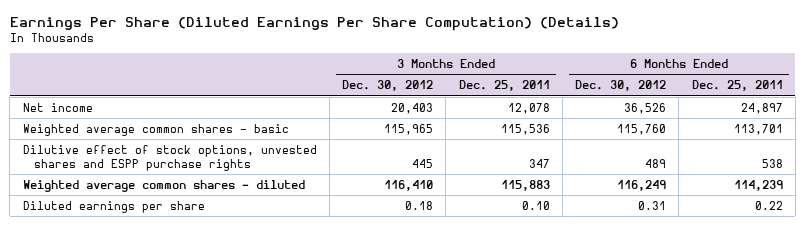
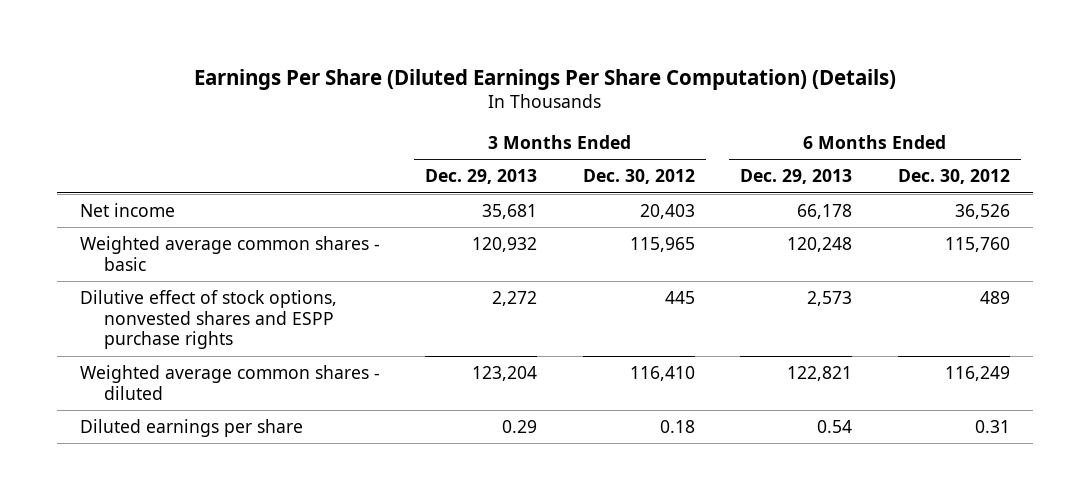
[458,80,550,92] Dec. 25, 2011 -> none
[691,80,783,92] Dec. 25, 2011 -> none
none -> [425,169,538,185] Dec. 29, 2013
none -> [740,169,853,185] Dec. 29, 2013
[22,144,317,171] Dilutive effect of stock options, unvested shares and ESPP purchase rights -> [79,290,337,350] Dilutive effect of stock options, nonvested shares and ESPP purchase rights

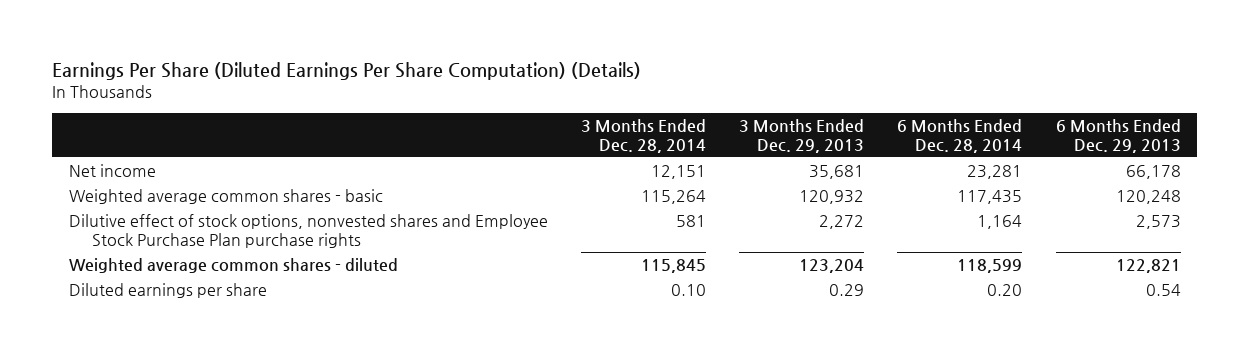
[582,169,695,185] Dec. 30, 2012 -> none
[897,169,1010,185] Dec. 30, 2012 -> none
none -> [580,118,706,154] 3 Months Ended Dec. 28, 2014
none -> [897,118,1023,154] 6 Months Ended Dec. 28, 2014
[79,290,337,350] Dilutive effect of stock options, nonvested shares and ESPP purchase rights -> [68,213,548,248] Dilutive effect of stock options, nonvested shares and Employee Stock Purchase Plan purchase rights

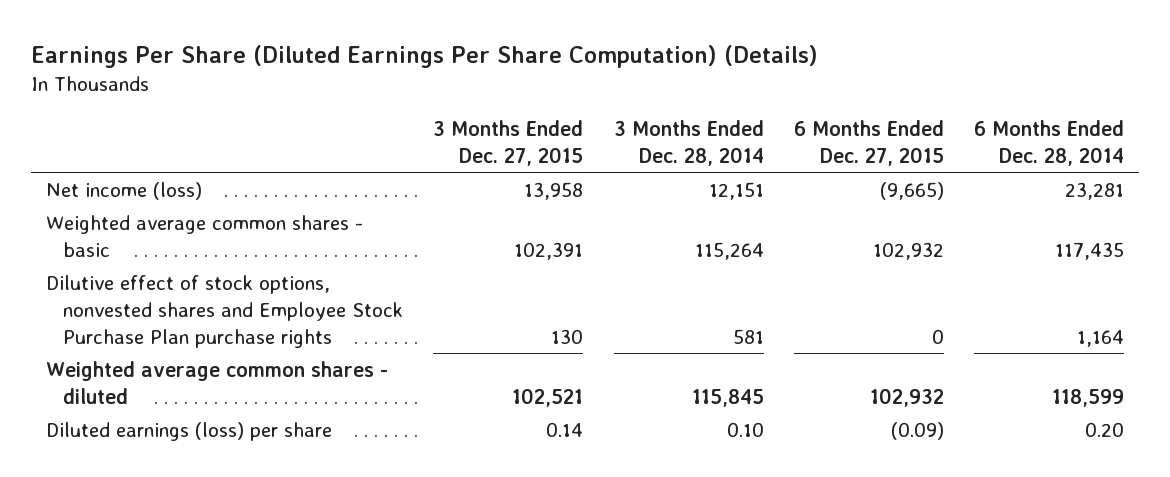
[739,118,865,154] 3 Months Ended Dec. 29, 2013 -> none
[1055,118,1181,154] 6 Months Ended Dec. 29, 2013 -> none
none -> [433,119,584,166] 3 Months Ended Dec. 27, 2015
none -> [793,119,944,166] 6 Months Ended Dec. 27, 2015
[68,163,156,177] Net income -> [45,181,202,200] Net income (loss)
[68,282,267,298] Diluted earnings per share -> [45,421,332,441] Diluted earnings (loss) per share

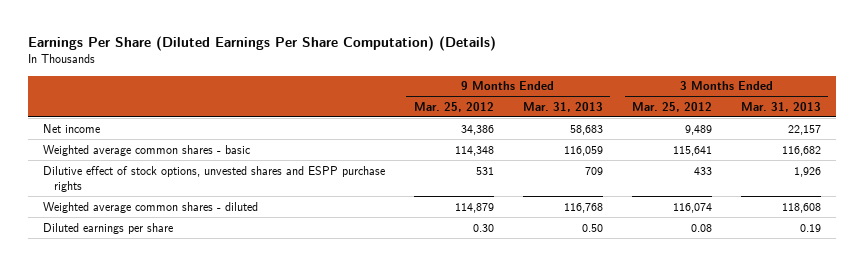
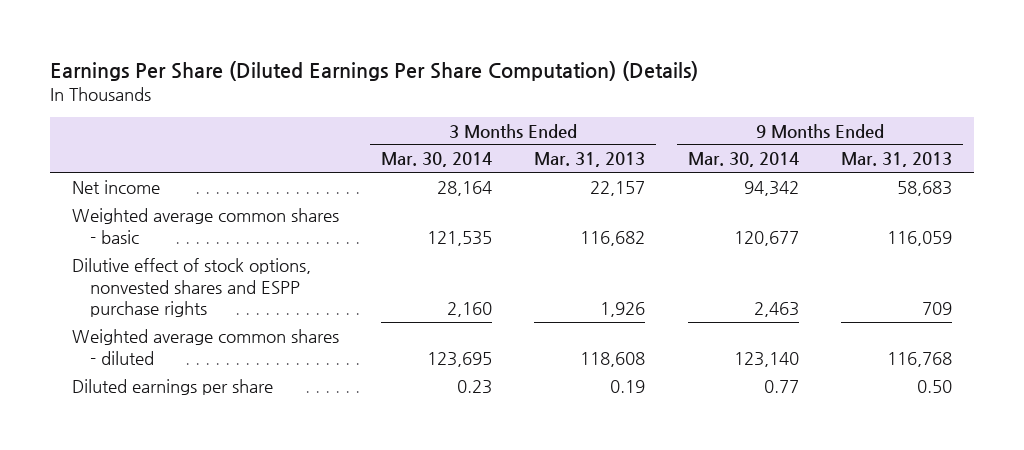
[413,101,494,112] Mar. 25, 2012 -> none
[631,101,712,112] Mar. 25, 2012 -> none
none -> [381,152,493,168] Mar. 30, 2014
none -> [687,152,799,168] Mar. 30, 2014
[42,165,385,192] Dilutive effect of stock options, unvested shares and ESPP purchase rights -> [71,257,311,318] Dilutive effect of stock options, nonvested shares and ESPP purchase rights

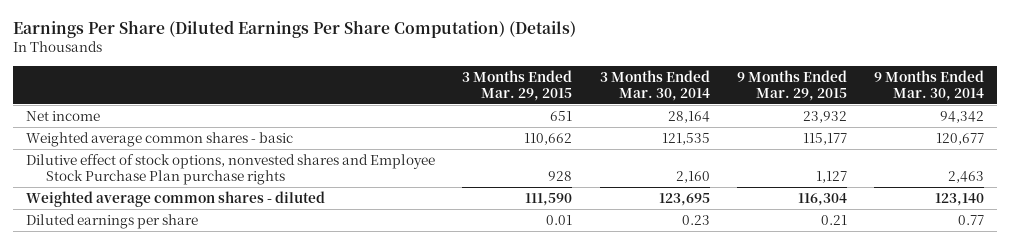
[534,152,646,168] Mar. 31, 2013 -> none
[841,152,953,168] Mar. 31, 2013 -> none
none -> [462,69,573,101] 3 Months Ended Mar. 29, 2015
none -> [736,69,847,101] 9 Months Ended Mar. 29, 2015
[71,257,311,318] Dilutive effect of stock options, nonvested shares and ESPP purchase rights -> [26,154,436,185] Dilutive effect of stock options, nonvested shares and Employee Stock Purchase Plan purchase rights

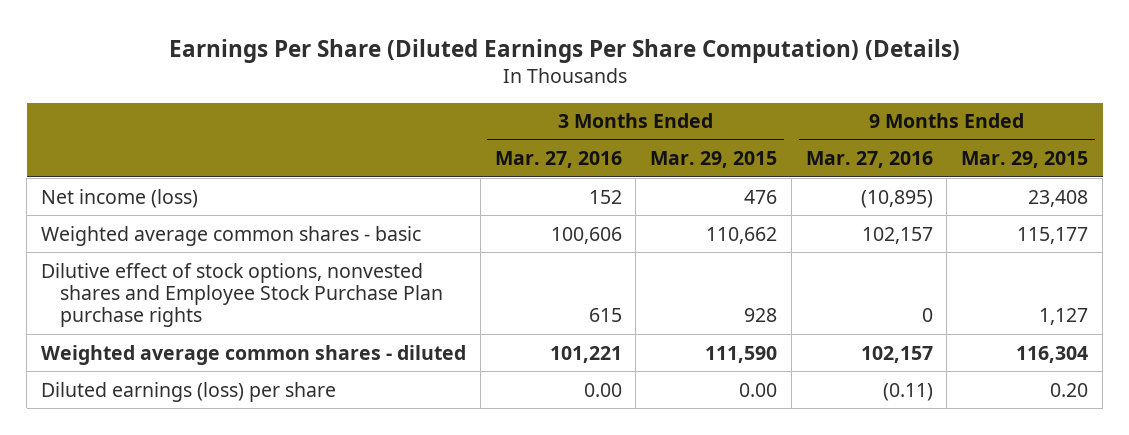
[599,69,710,101] 3 Months Ended Mar. 30, 2014 -> none
[873,69,984,101] 9 Months Ended Mar. 30, 2014 -> none
none -> [494,151,622,169] Mar. 27, 2016
none -> [805,151,933,169] Mar. 27, 2016
[26,111,101,122] Net income -> [41,188,199,208] Net income (loss)
[550,111,573,122] 651 -> [744,189,778,204] 476
[802,111,847,124] 23,932 -> [1028,189,1089,207] 23,408
[26,214,199,230] Diluted earnings per share -> [41,381,337,402] Diluted earnings (loss) per share
[546,215,573,226] 0.01 -> [739,382,778,397] 0.00
[820,215,847,226] 0.21 -> [1050,382,1089,397] 0.20

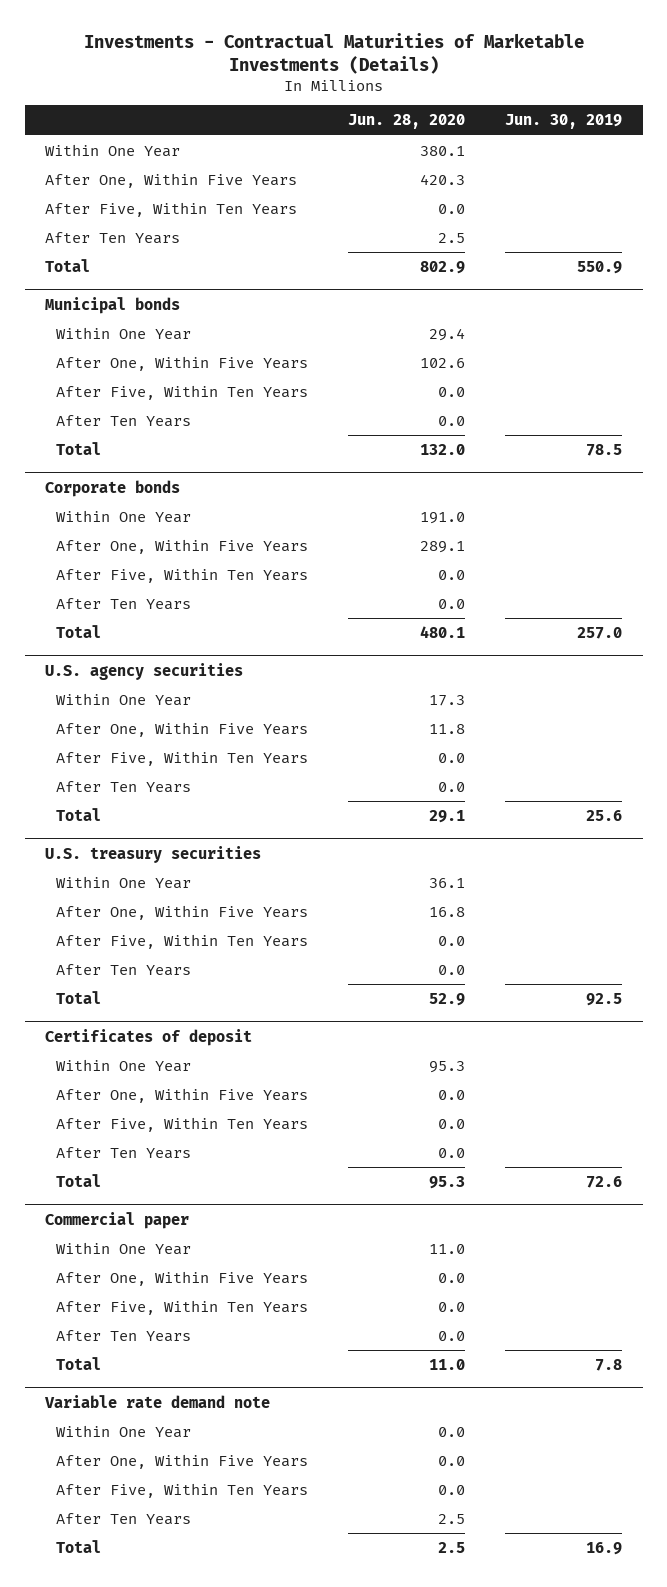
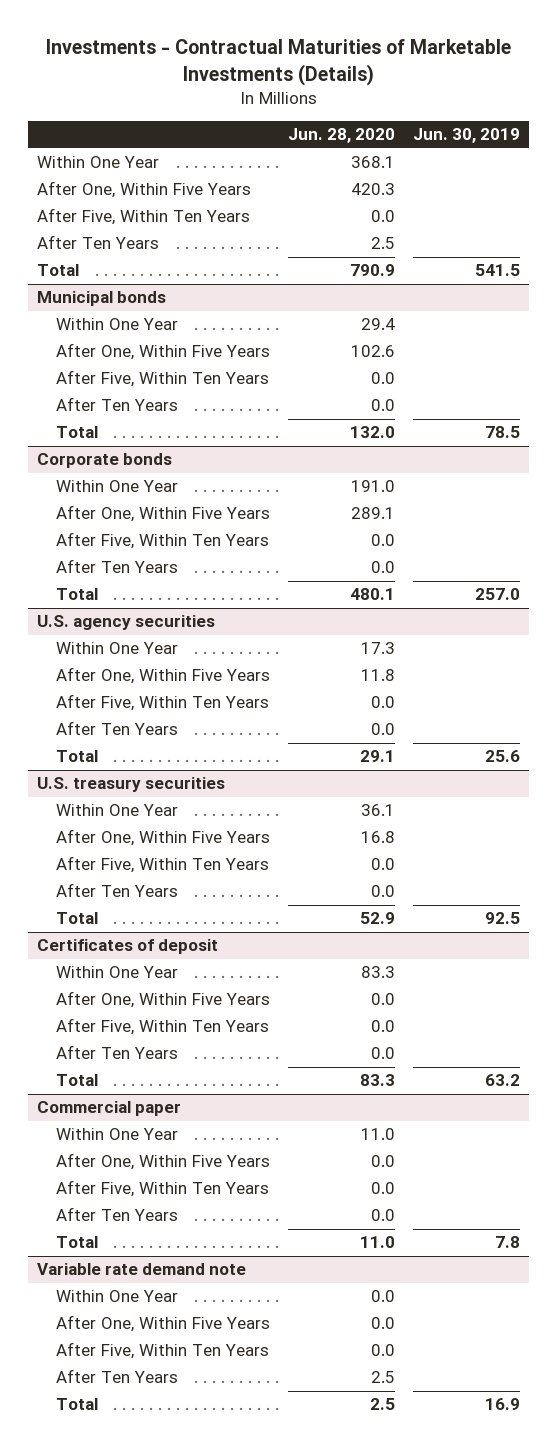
[420,145,466,156] 380.1 -> [351,156,396,169] 368.1
[420,260,466,274] 802.9 -> [350,264,396,277] 790.9
[577,260,623,274] 550.9 -> [475,264,521,277] 541.5
[429,1060,466,1073] 95.3 -> [361,966,396,979] 83.3
[429,1175,466,1189] 95.3 -> [360,1074,396,1087] 83.3
[586,1175,623,1188] 72.6 -> [485,1074,521,1087] 63.2

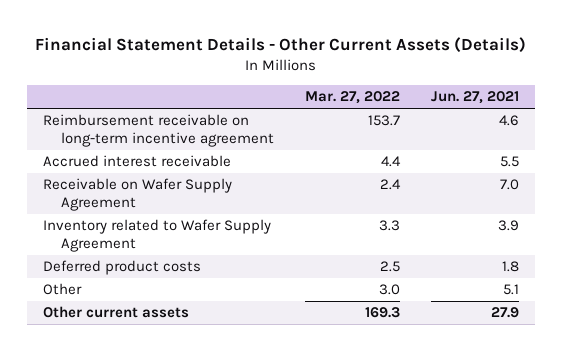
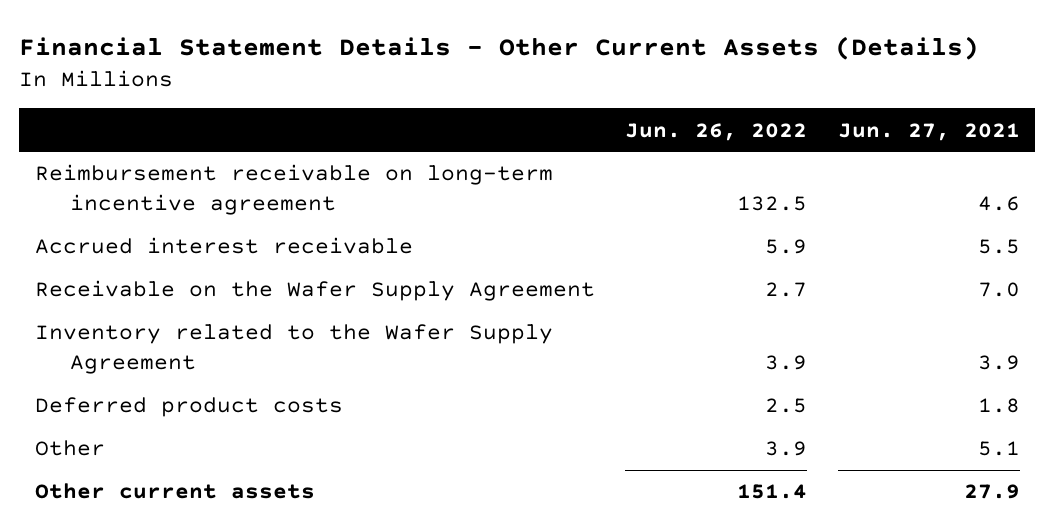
[304,91,400,105] Mar. 27, 2022 -> none
none -> [625,122,808,141] Jun. 26, 2022
[43,178,233,212] Receivable on Wafer Supply Agreement -> [34,280,595,302] Receivable on the Wafer Supply Agreement
[43,219,272,253] Inventory related to Wafer Supply Agreement -> [34,324,553,374] Inventory related to the Wafer Supply Agreement

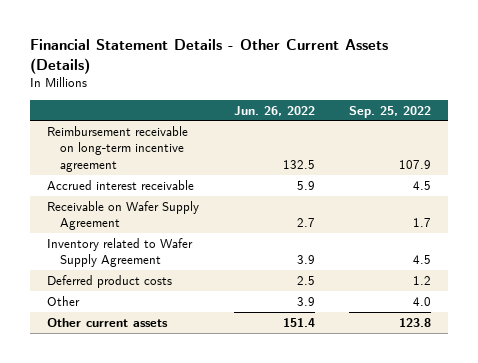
[837,122,1020,141] Jun. 27, 2021 -> none
none -> [348,105,431,118] Sep. 25, 2022
[34,280,595,302] Receivable on the Wafer Supply Agreement -> [47,200,200,231] Receivable on Wafer Supply Agreement
[34,324,553,374] Inventory related to the Wafer Supply Agreement -> [47,237,194,268] Inventory related to Wafer Supply Agreement

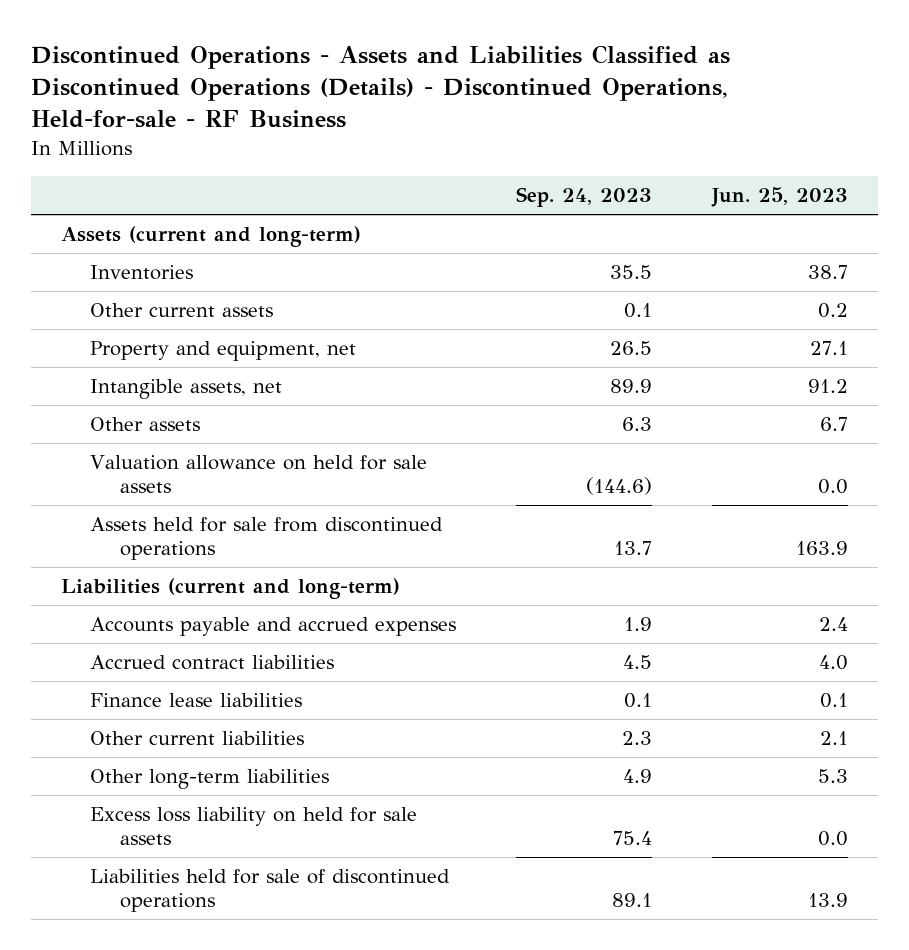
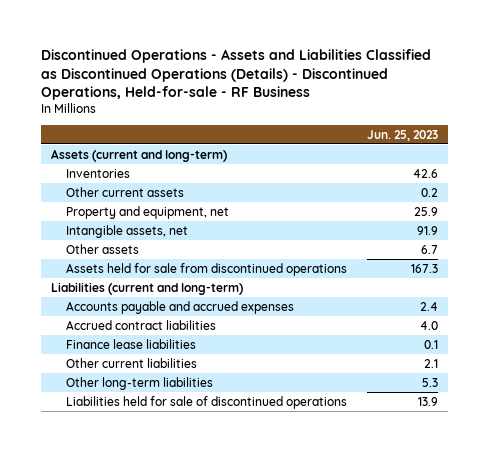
[516,187,653,208] Sep. 24, 2023 -> none
[808,265,849,280] 38.7 -> [412,168,438,178] 42.6
[810,341,849,356] 27.1 -> [413,206,438,216] 25.9
[808,379,849,394] 91.2 -> [416,225,438,235] 91.9
[90,455,428,494] Valuation allowance on held for sale assets -> none
[796,541,849,556] 163.9 -> [410,263,438,273] 167.3
[90,807,418,846] Excess loss liability on held for sale assets -> none

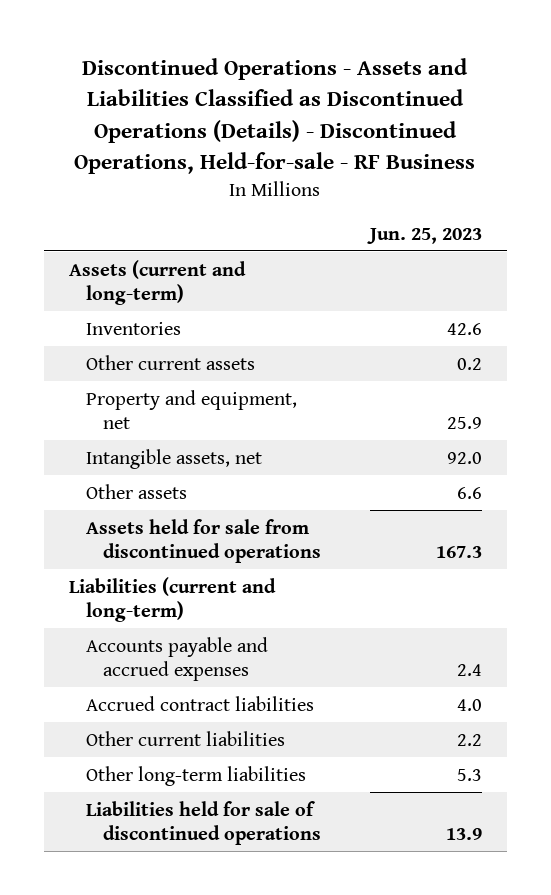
[416,225,438,235] 91.9 -> [447,451,483,464] 92.0
[420,244,438,254] 6.7 -> [457,486,483,499] 6.6
[65,338,196,349] Finance lease liabilities -> none
[423,358,438,368] 2.1 -> [457,733,483,746] 2.2

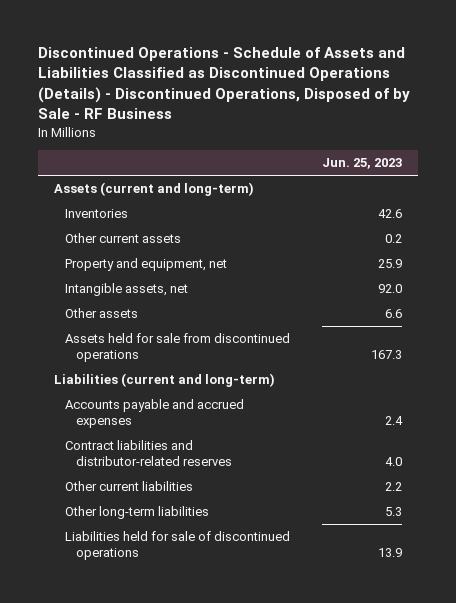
[74,58,476,174] Discontinued Operations - Assets and Liabilities Classified as Discontinued Operations (Details) - Discontinued Operations, Held-for-sale - RF Business -> [37,47,410,120] Discontinued Operations - Schedule of Assets and Liabilities Classified as Discontinued Operations (Details) - Discontinued Operations, Disposed of by Sale - RF Business
[85,695,314,711] Accrued contract liabilities -> none
none -> [64,440,232,466] Contract liabilities and distributor-related reserves

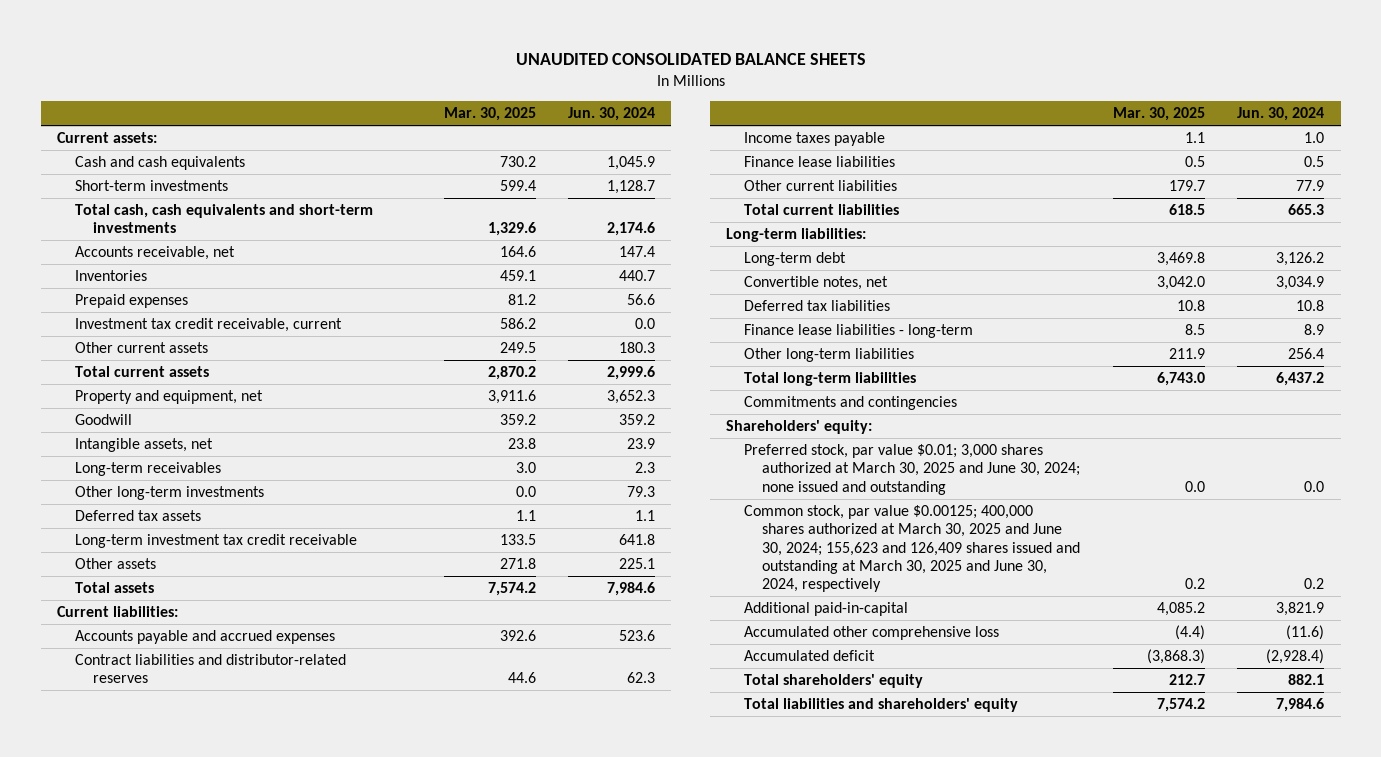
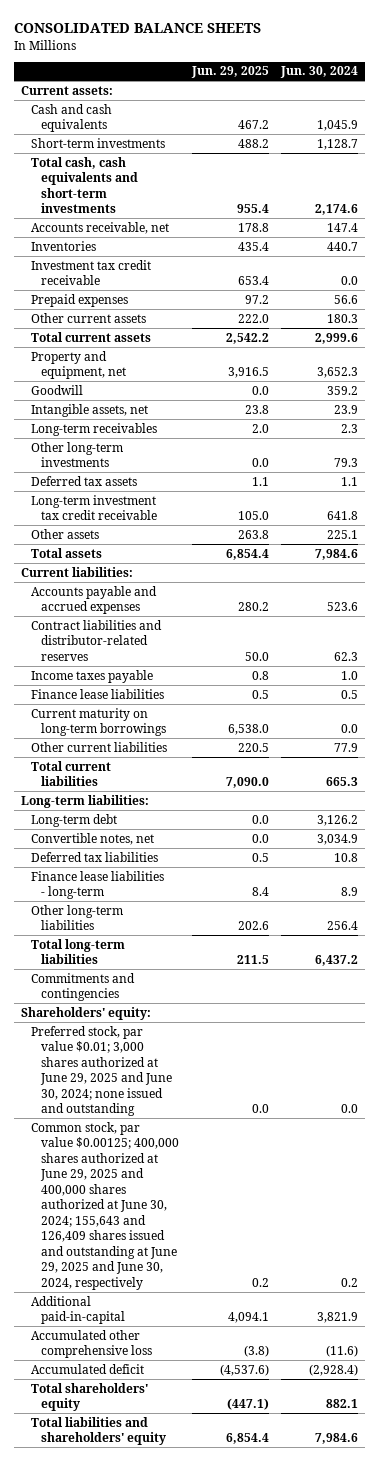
[515,52,866,65] UNAUDITED CONSOLIDATED BALANCE SHEETS -> [14,23,262,34] CONSOLIDATED BALANCE SHEETS
[443,107,536,122] Mar. 30, 2025 -> none
none -> [190,66,269,79] Jun. 29, 2025
none -> [30,259,151,286] Investment tax credit receivable
[75,317,343,332] Investment tax credit receivable, current -> none
none -> [30,707,166,737] Current maturity on long-term borrowings
[744,443,1081,495] Preferred stock, par value $0.01; 3,000 shares authorized at March 30, 2025 and June 30, 2024; none issued and outstanding -> [30,1025,172,1117] Preferred stock, par value $0.01; 3,000 shares authorized at June 29, 2025 and June 30, 2024; none issued and outstanding
[744,504,1081,593] Common stock, par value $0.00125; 400,000 shares authorized at March 30, 2025 and June 30, 2024; 155,623 and 126,409 shares issued and outstanding at March 30, 2025 and June 30, 2024, respectively -> [30,1121,179,1290] Common stock, par value $0.00125; 400,000 shares authorized at June 29, 2025 and 400,000 shares authorized at June 30, 2024; 155,643 and 126,409 shares issued and outstanding at June 29, 2025 and June 30, 2024, respectively

